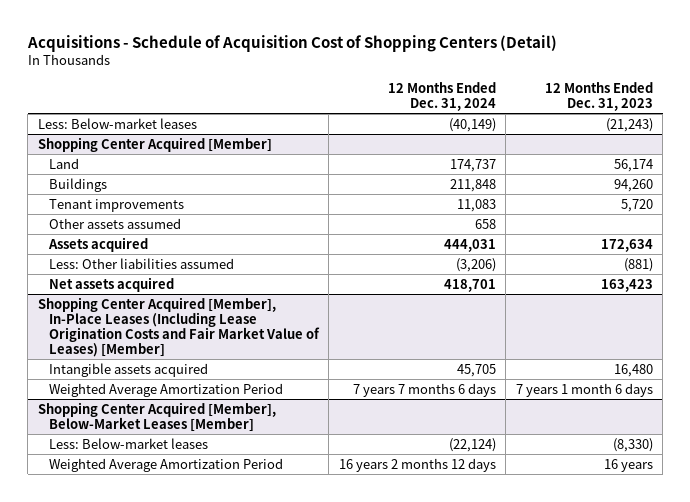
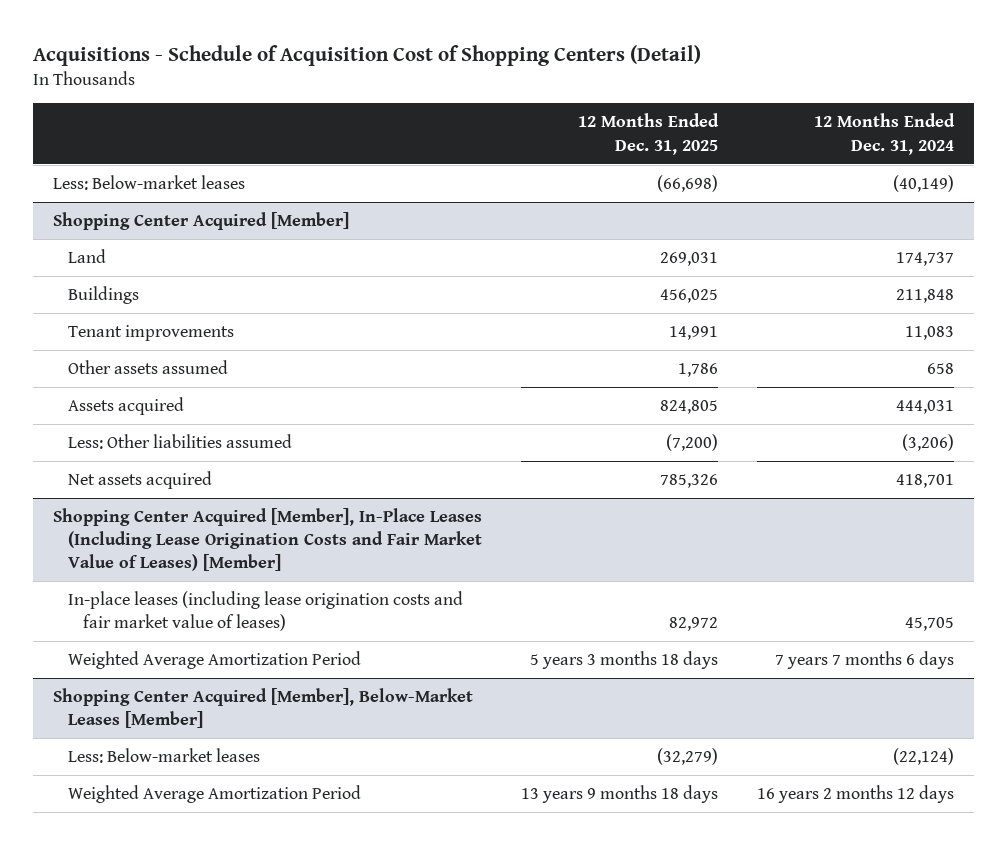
[544,81,653,111] 12 Months Ended Dec. 31, 2023 -> none
none -> [578,113,720,155] 12 Months Ended Dec. 31, 2025
[48,362,208,377] Intangible assets acquired -> [67,591,463,632] In-place leases (including lease origination costs and fair market value of leases)

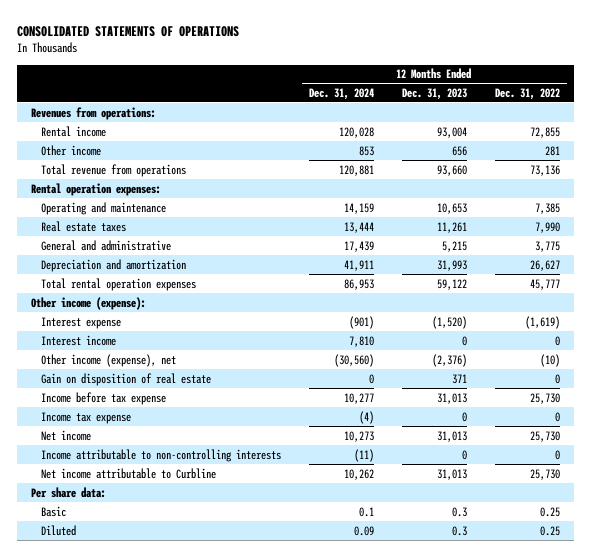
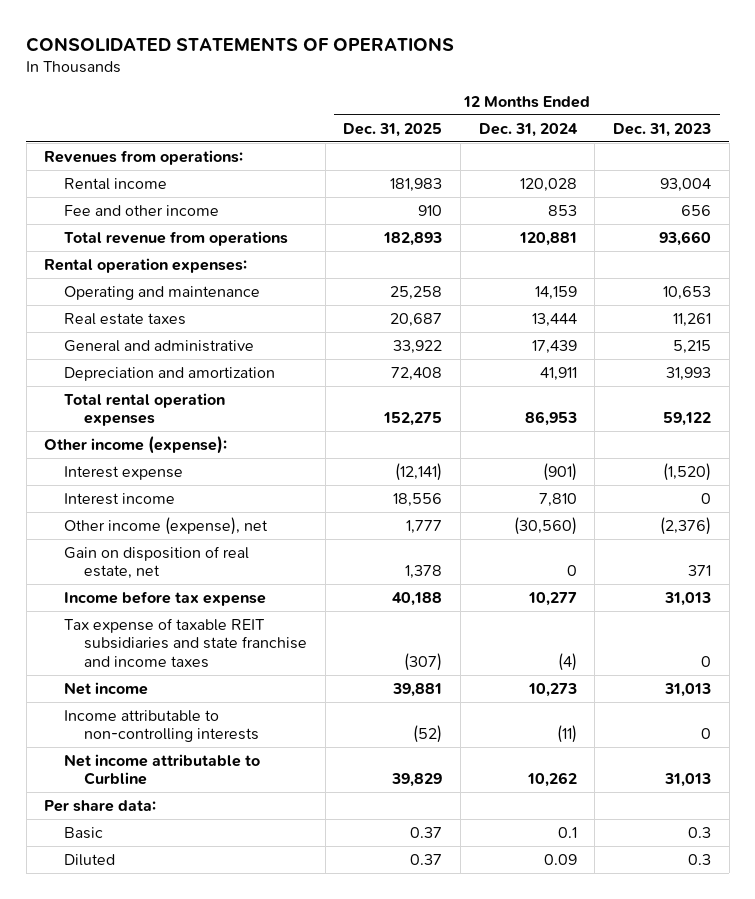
[494,87,560,100] Dec. 31, 2022 -> none
none -> [343,122,443,137] Dec. 31, 2025
[41,144,102,156] Other income -> [64,204,220,216] Fee and other income
[41,372,212,386] Gain on disposition of real estate -> [64,545,250,580] Gain on disposition of real estate, net
[41,411,132,424] Income tax expense -> [64,617,308,668] Tax expense of taxable REIT subsidiaries and state franchise and income taxes

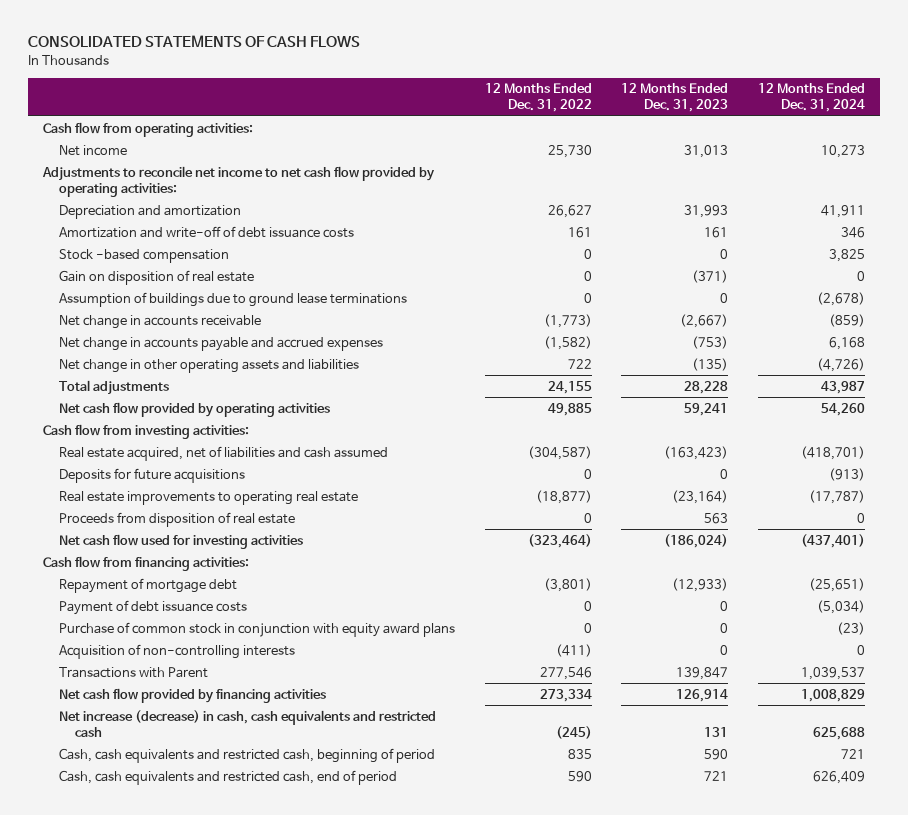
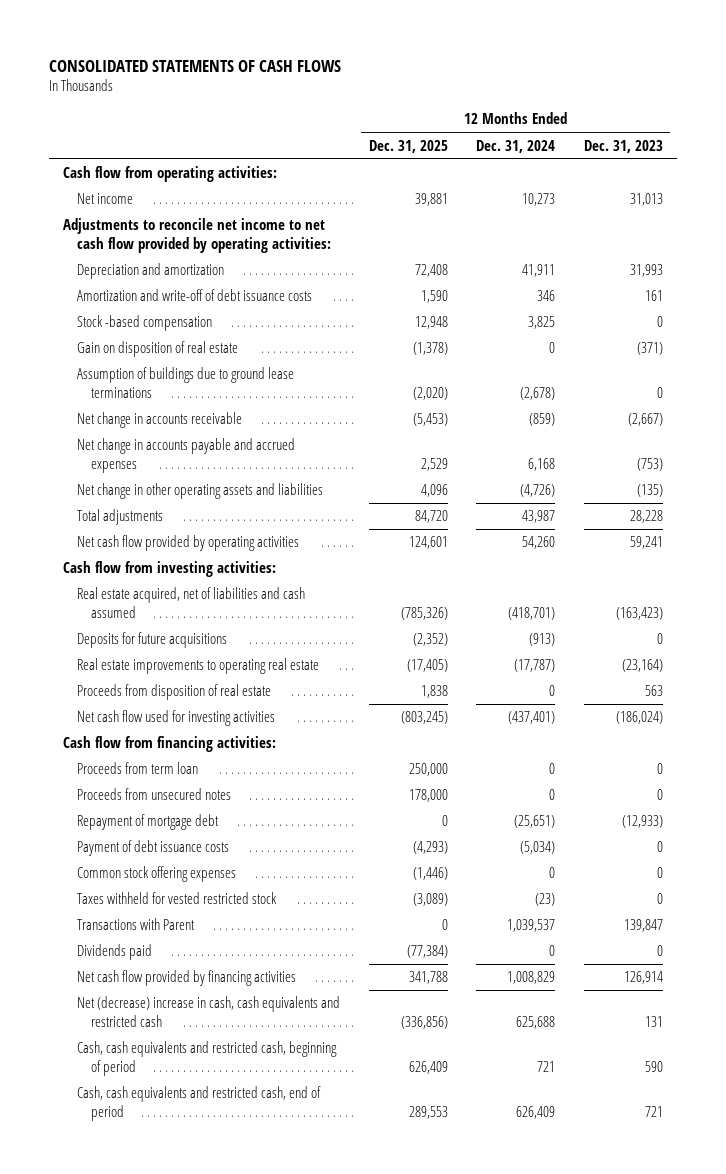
[484,83,592,113] 12 Months Ended Dec. 31, 2022 -> none
none -> [368,139,448,153] Dec. 31, 2025
none -> [76,762,198,775] Proceeds from term loan
none -> [76,788,231,801] Proceeds from unsecured notes
[58,621,455,637] Purchase of common stock in conjunction with equity award plans -> none
[58,643,295,659] Acquisition of non-controlling interests -> none
none -> [76,866,236,883] Common stock offering expenses
none -> [76,892,277,905] Taxes withheld for vested restricted stock
none -> [76,944,152,961] Dividends paid
[58,709,436,737] Net increase (decrease) in cash, cash equivalents and restricted cash -> [76,996,340,1028] Net (decrease) increase in cash, cash equivalents and restricted cash

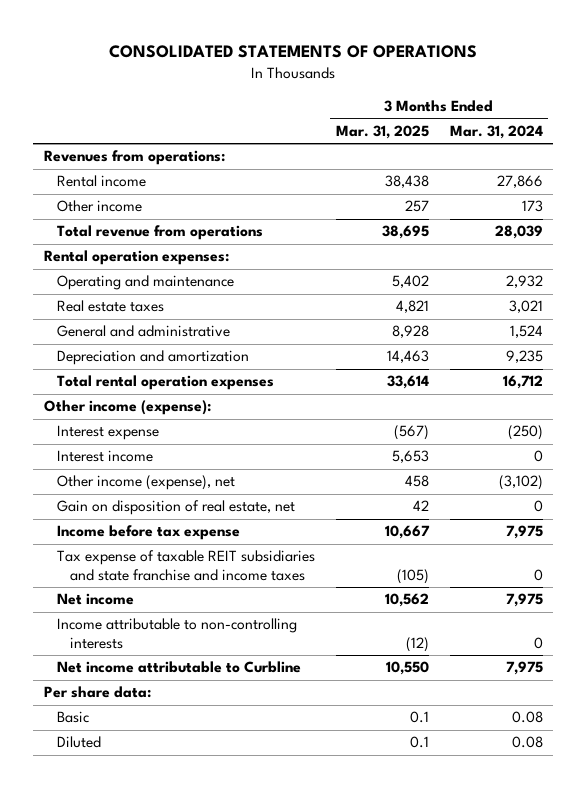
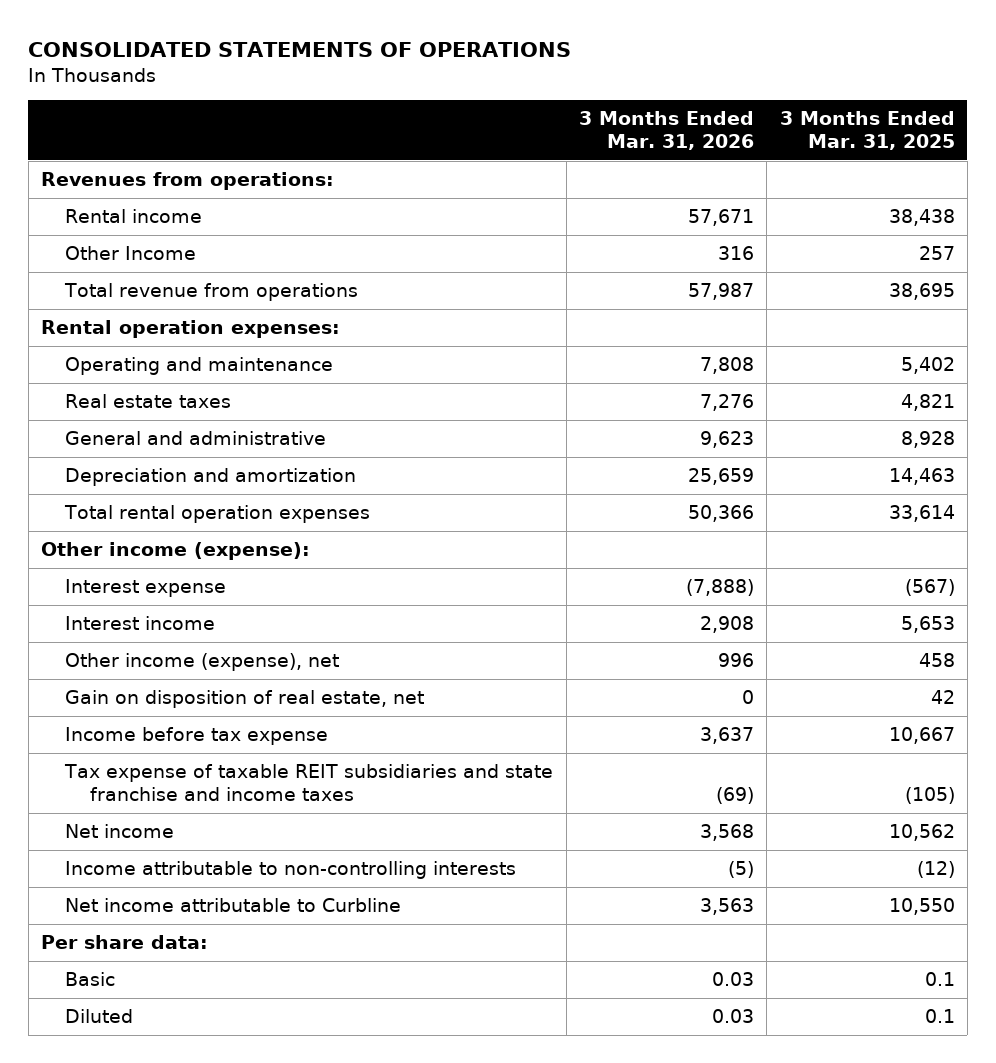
[449,124,543,139] Mar. 31, 2024 -> none
none -> [579,111,755,151] 3 Months Ended Mar. 31, 2026
[56,200,142,213] Other income -> [65,246,197,261] Other Income

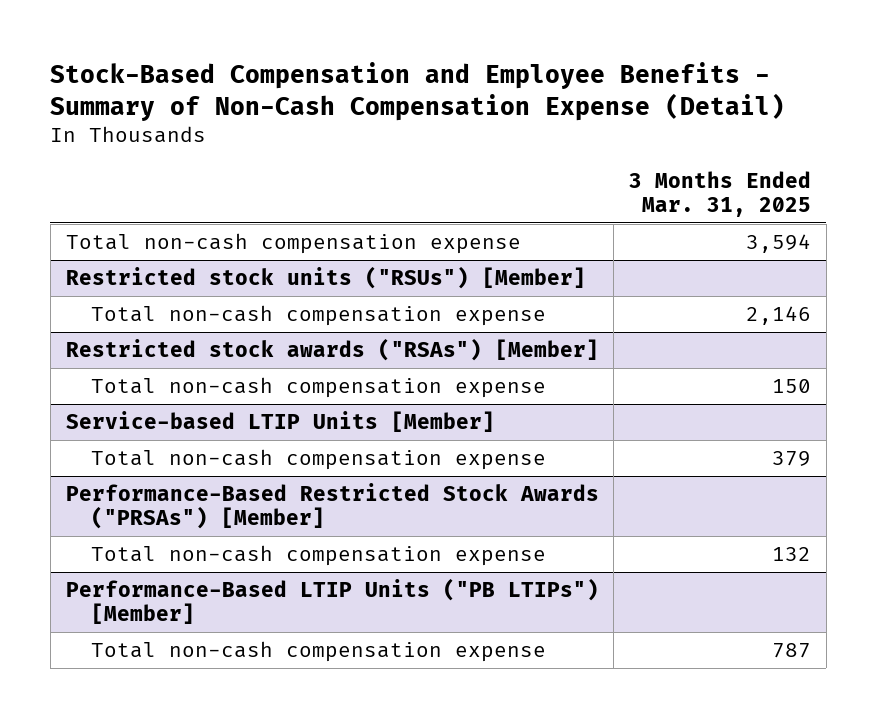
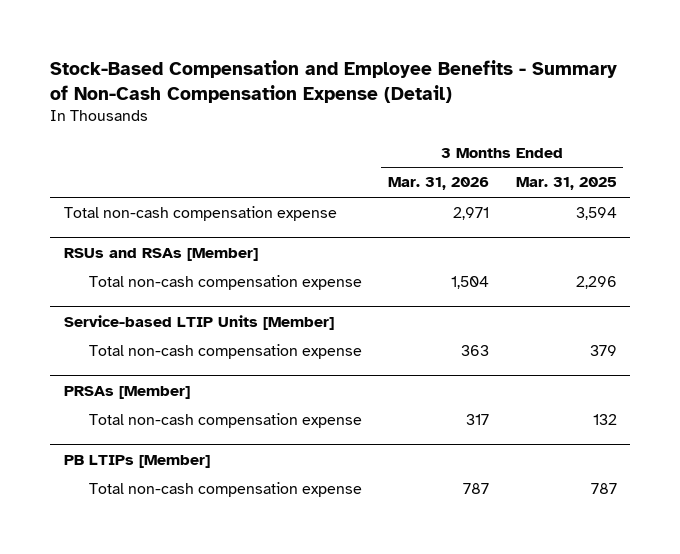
none -> [388,177,490,191] Mar. 31, 2026
[65,266,586,290] Restricted stock units ("RSUs") [Member] -> none
[65,338,599,362] Restricted stock awards ("RSAs") [Member] -> none
[90,377,546,399] Total non-cash compensation expense -> none
none -> [63,247,258,261] RSUs and RSAs [Member]
[745,306,811,326] 2,146 -> [575,276,617,290] 2,296
[65,483,599,529] Performance-Based Restricted Stock Awards ("PRSAs") [Member] -> [63,385,190,399] PRSAs [Member]
[65,578,599,624] Performance-Based LTIP Units ("PB LTIPs") [Member] -> [63,454,210,468] PB LTIPs [Member]

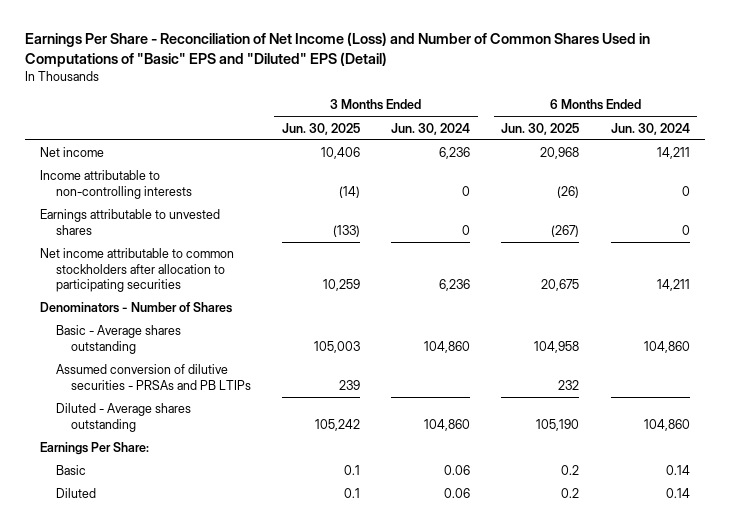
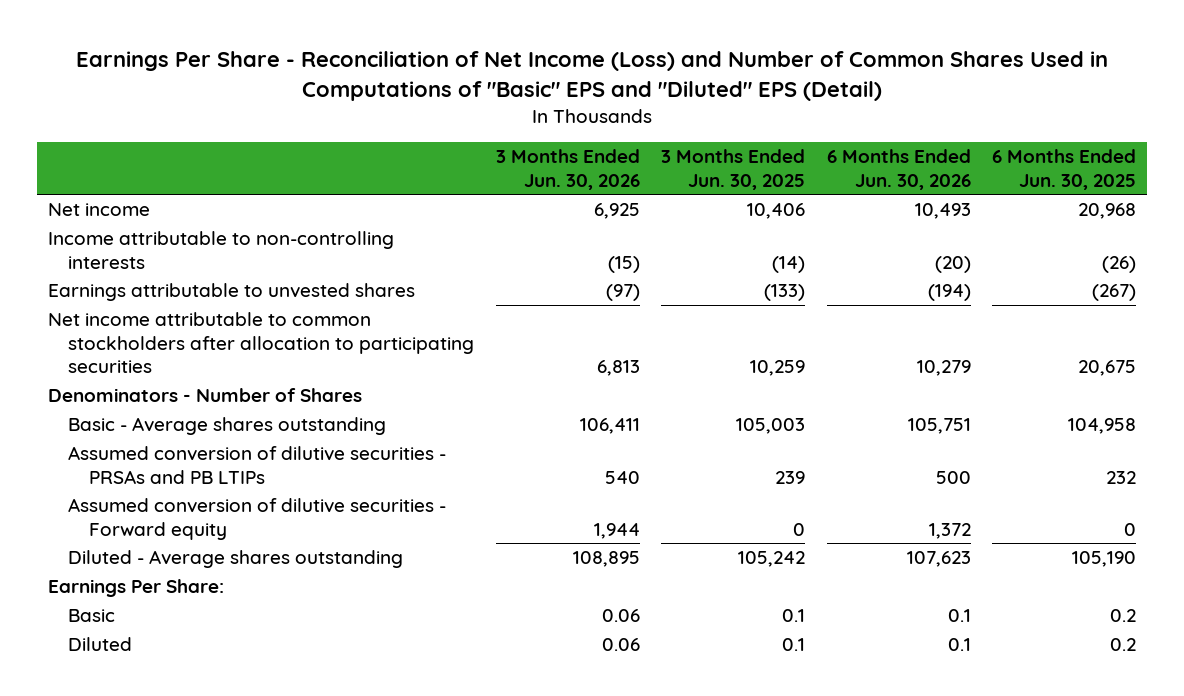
[391,122,471,135] Jun. 30, 2024 -> none
[610,122,690,135] Jun. 30, 2024 -> none
none -> [495,149,640,190] 3 Months Ended Jun. 30, 2026
none -> [826,149,971,190] 6 Months Ended Jun. 30, 2026
none -> [68,498,447,540] Assumed conversion of dilutive securities - Forward equity

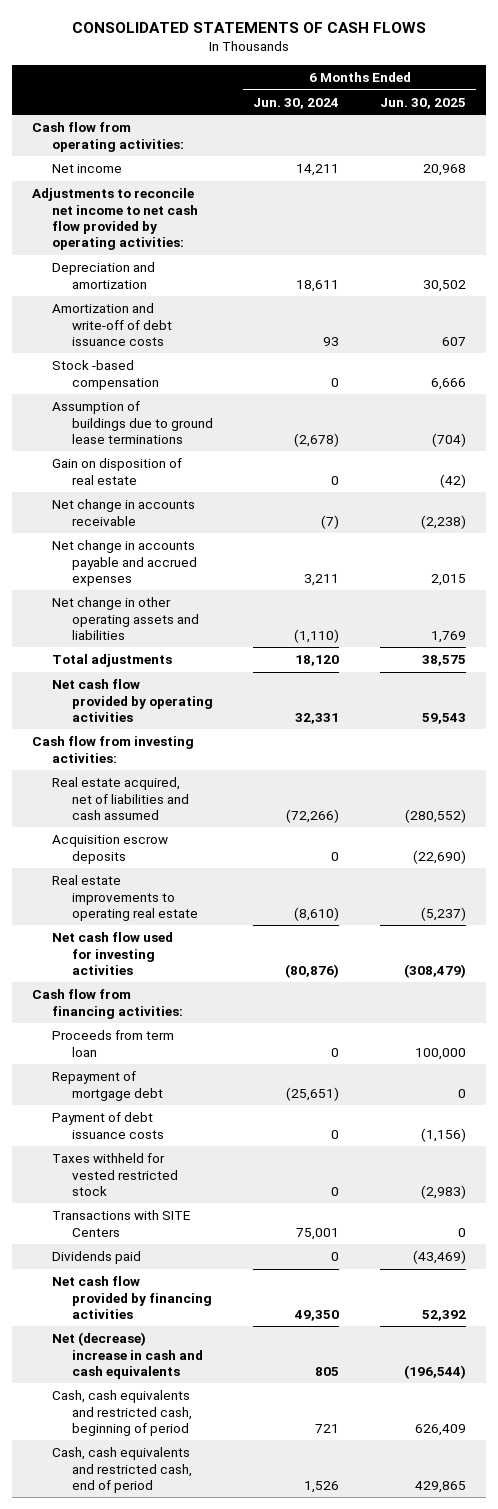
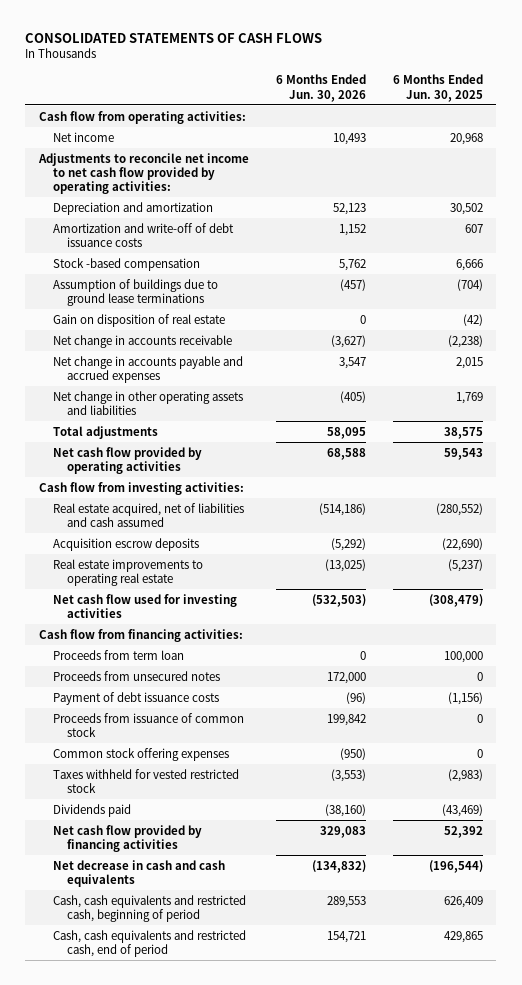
[253,97,340,109] Jun. 30, 2024 -> none
none -> [275,74,366,102] 6 Months Ended Jun. 30, 2026
[52,1071,164,1101] Repayment of mortgage debt -> none
none -> [52,670,220,681] Proceeds from unsecured notes
none -> [52,712,244,737] Proceeds from issuance of common stock
none -> [52,747,229,761] Common stock offering expenses
[52,1210,191,1237] Transactions with SITE Centers -> none
[52,1332,204,1379] Net (decrease) increase in cash and cash equivalents -> [52,859,225,887] Net decrease in cash and cash equivalents

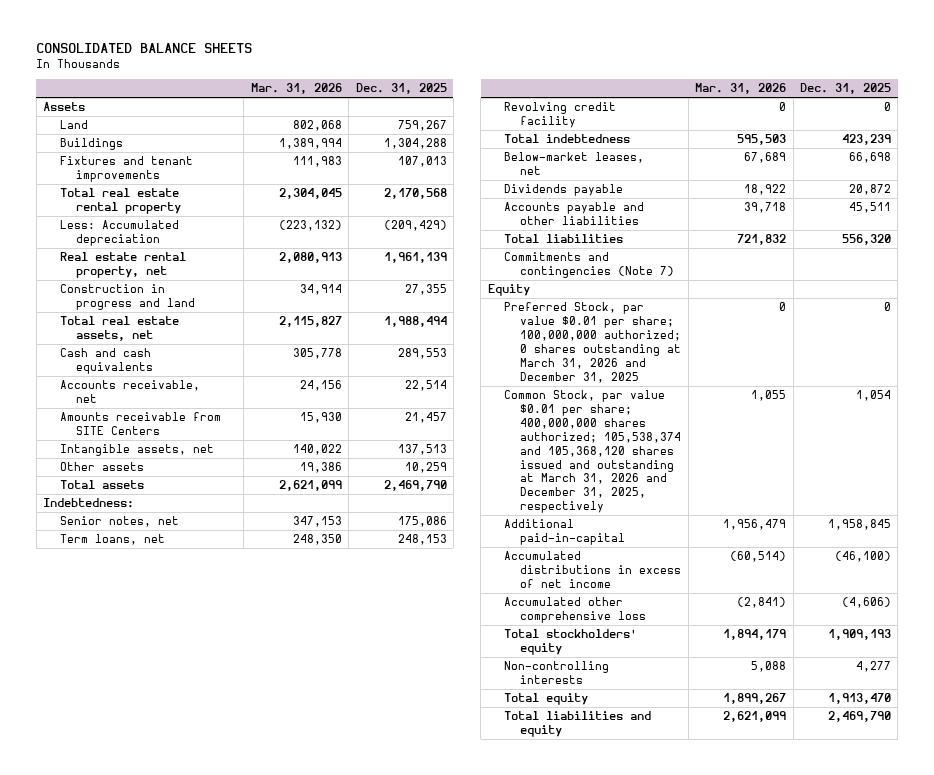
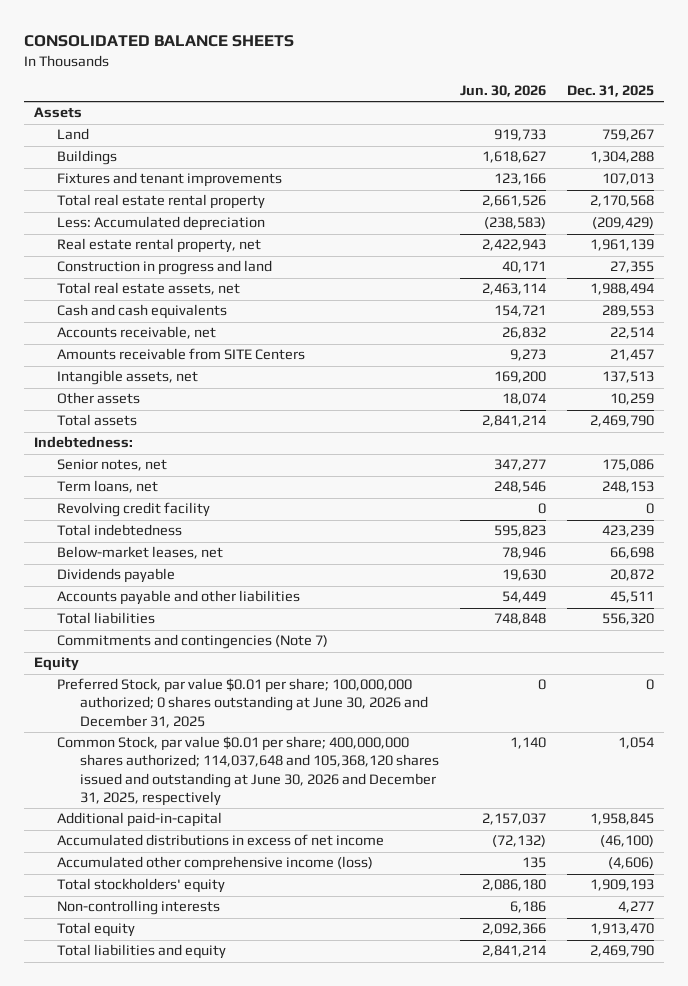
[250,83,342,95] Mar. 31, 2026 -> none
none -> [459,85,546,98] Jun. 30, 2026
[503,302,682,383] Preferred Stock, par value $0.01 per share; 100,000,000 authorized; 0 shares outstanding at March 31, 2026 and December 31, 2025 -> [57,678,428,728] Preferred Stock, par value $0.01 per share; 100,000,000 authorized; 0 shares outstanding at June 30, 2026 and December 31, 2025
[503,390,682,514] Common Stock, par value $0.01 per share; 400,000,000 shares authorized; 105,538,374 and 105,368,120 shares issued and outstanding at March 31, 2026 and December 31, 2025, respectively -> [57,736,439,806] Common Stock, par value $0.01 per share; 400,000,000 shares authorized; 114,037,648 and 105,368,120 shares issued and outstanding at June 30, 2026 and December 31, 2025, respectively
[503,597,647,624] Accumulated other comprehensive loss -> [57,856,374,872] Accumulated other comprehensive income (loss)

